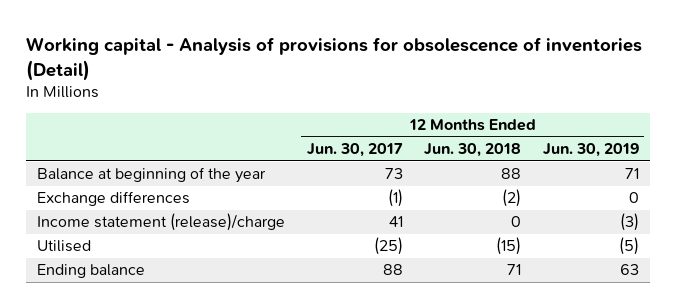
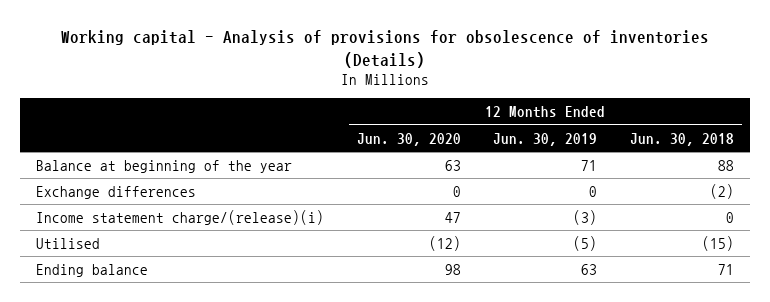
[26,37,643,81] Working capital - Analysis of provisions for obsolescence of inventories (Detail) -> [60,30,709,68] Working capital - Analysis of provisions for obsolescence of inventories (Details)
[306,143,403,158] Jun. 30, 2017 -> none
none -> [356,132,461,146] Jun. 30, 2020
[37,213,286,232] Income statement (release)/charge -> [36,209,325,225] Income statement charge/(release)(i)

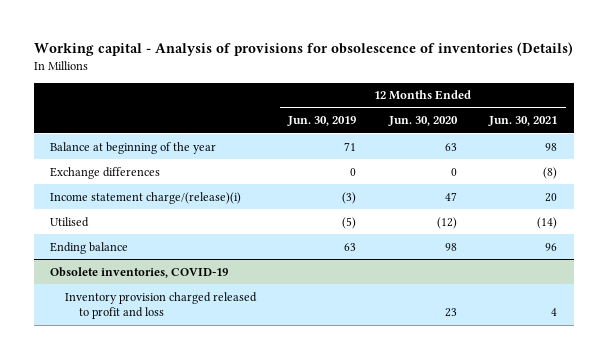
[629,132,734,146] Jun. 30, 2018 -> none
none -> [488,116,558,127] Jun. 30, 2021
none -> [50,266,229,278] Obsolete inventories, COVID-19
none -> [64,291,257,320] Inventory provision charged released to profit and loss

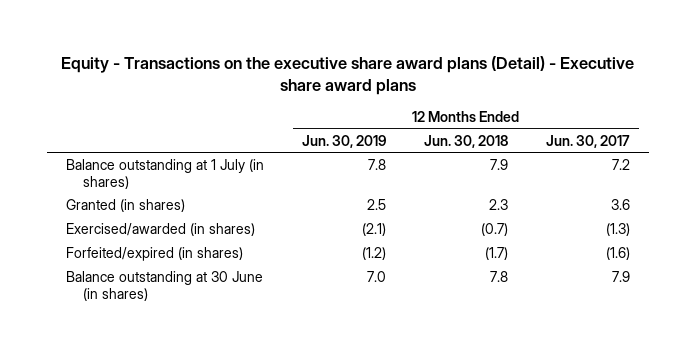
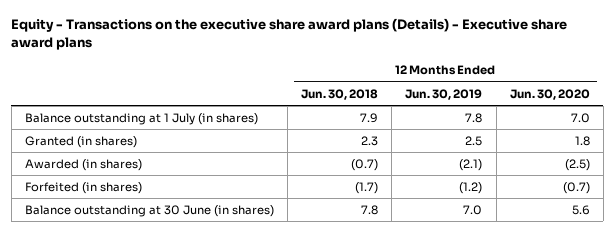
[61,56,635,96] Equity - Transactions on the executive share award plans (Detail) - Executive share award plans -> [11,18,568,50] Equity - Transactions on the executive share award plans (Details) - Executive share award plans
[545,134,630,148] Jun. 30, 2017 -> none
none -> [509,88,590,100] Jun. 30, 2020
[66,222,256,236] Exercised/awarded (in shares) -> [24,158,142,171] Awarded (in shares)
[66,246,244,261] Forfeited/expired (in shares) -> [24,181,142,194] Forfeited (in shares)

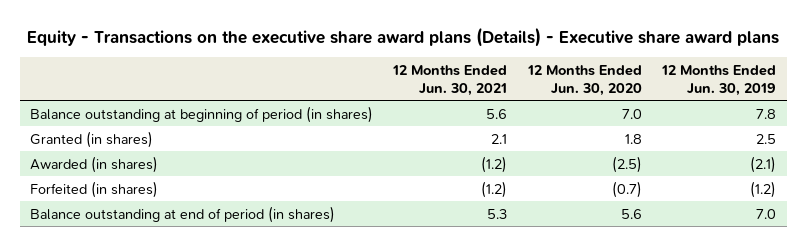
[301,88,379,100] Jun. 30, 2018 -> none
none -> [392,64,508,96] 12 Months Ended Jun. 30, 2021
[24,112,258,125] Balance outstanding at 1 July (in shares) -> [30,105,374,123] Balance outstanding at beginning of period (in shares)
[24,204,274,217] Balance outstanding at 30 June (in shares) -> [30,205,336,223] Balance outstanding at end of period (in shares)

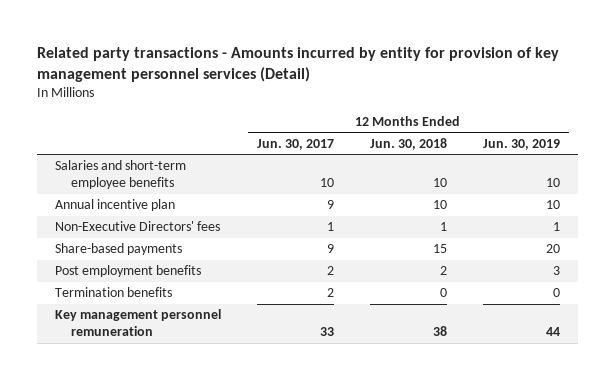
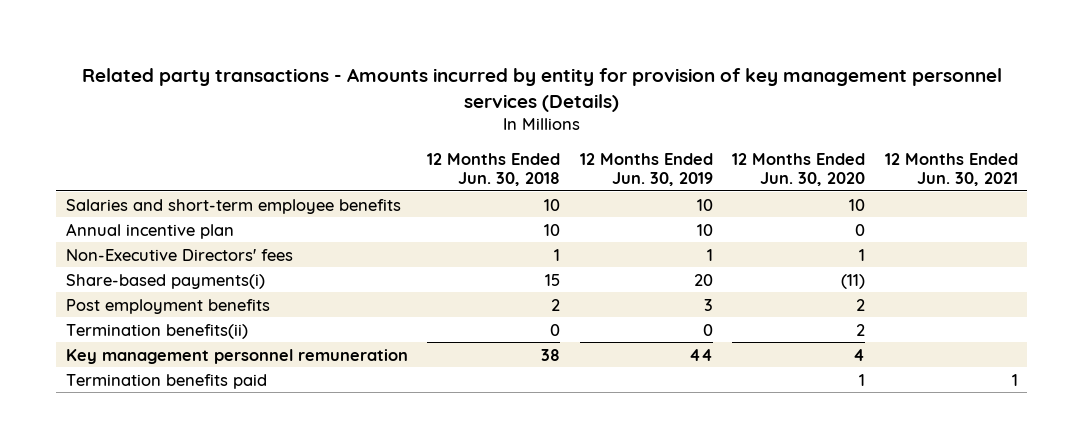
[36,47,559,83] Related party transactions - Amounts incurred by entity for provision of key management personnel services (Detail) -> [81,67,1002,112] Related party transactions - Amounts incurred by entity for provision of key management personnel services (Details)
[256,138,334,150] Jun. 30, 2017 -> none
none -> [732,153,866,187] 12 Months Ended Jun. 30, 2020
none -> [884,153,1018,187] 12 Months Ended Jun. 30, 2021
[54,243,182,256] Share-based payments -> [65,273,265,289] Share-based payments(i)
[54,287,172,298] Termination benefits -> [65,323,248,339] Termination benefits(ii)
none -> [65,373,267,389] Termination benefits paid

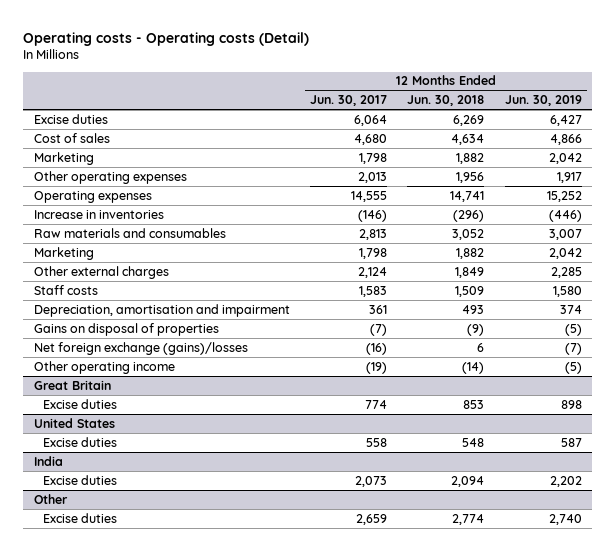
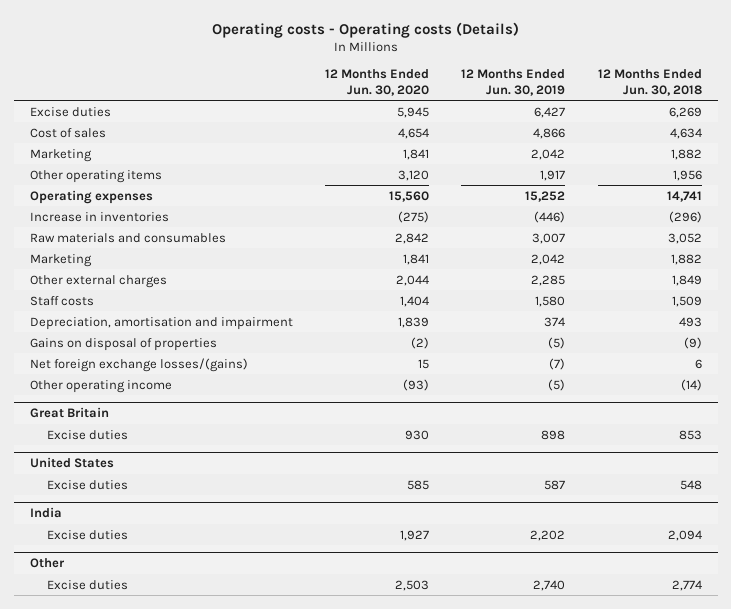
[23,31,310,46] Operating costs - Operating costs (Detail) -> [211,21,519,38] Operating costs - Operating costs (Details)
[309,95,387,107] Jun. 30, 2017 -> none
none -> [325,69,430,96] 12 Months Ended Jun. 30, 2020
[33,170,187,184] Other operating expenses -> [29,169,162,183] Other operating items
[33,341,248,355] Net foreign exchange (gains)/losses -> [29,357,248,372] Net foreign exchange losses/(gains)

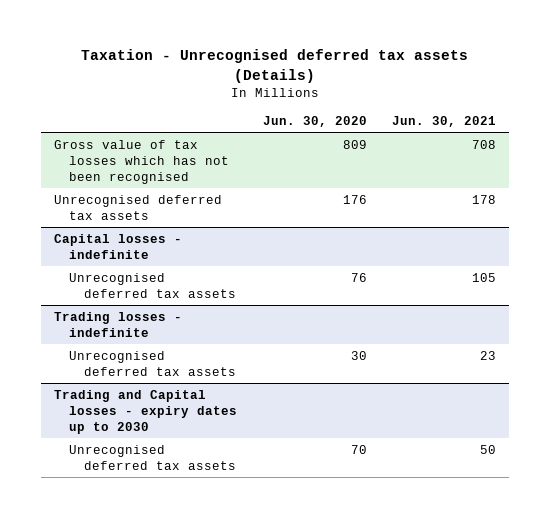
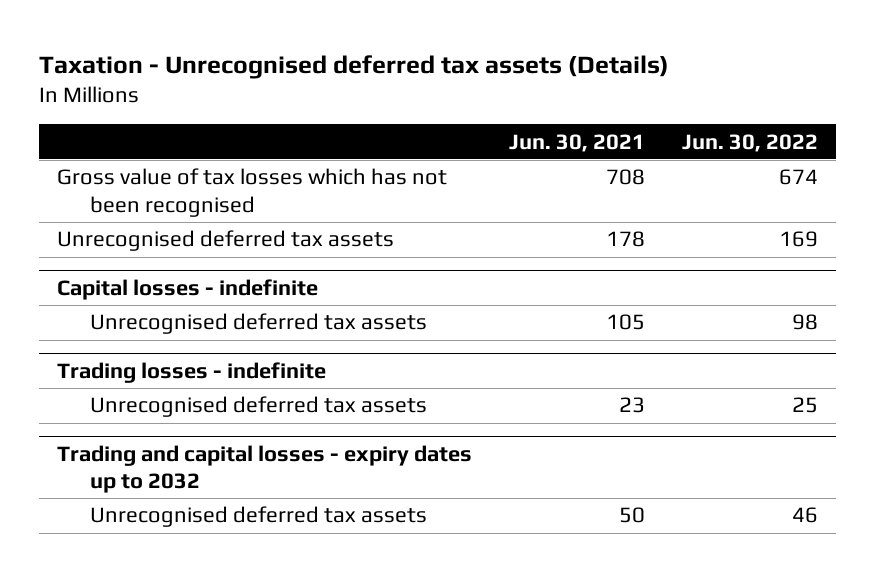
[262,115,367,127] Jun. 30, 2020 -> none
none -> [681,133,818,152] Jun. 30, 2022
[53,389,238,434] Trading and Capital losses - expiry dates up to 2030 -> [57,444,473,494] Trading and capital losses - expiry dates up to 2032

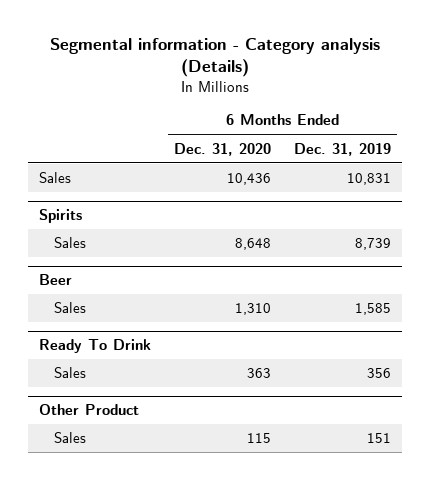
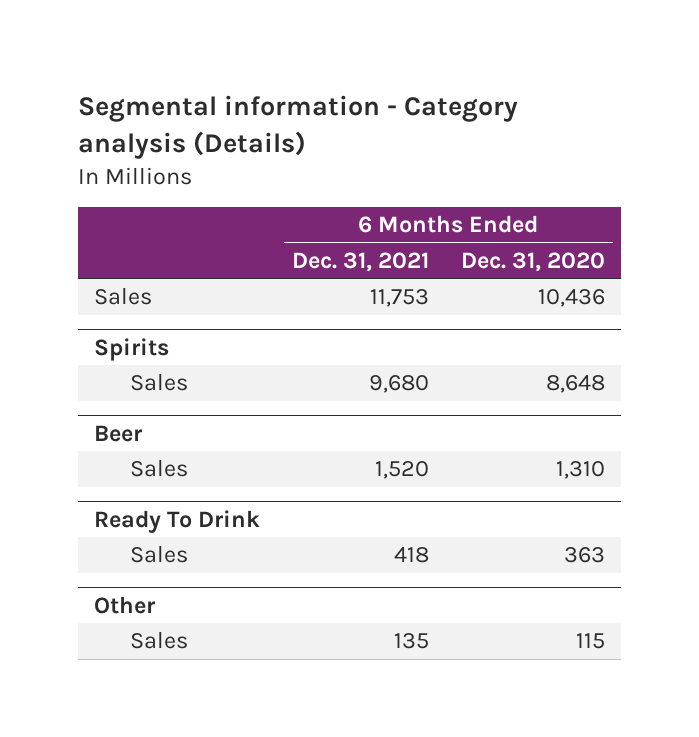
[294,142,392,156] Dec. 31, 2019 -> none
none -> [291,252,429,273] Dec. 31, 2021
[39,404,140,416] Other Product -> [94,595,157,614] Other

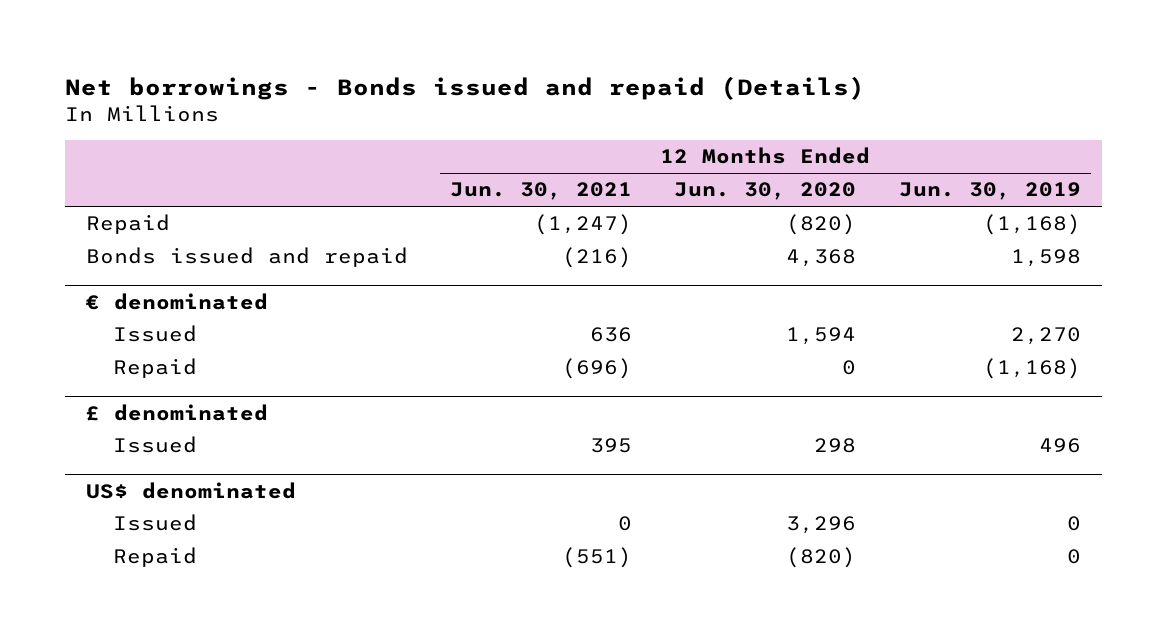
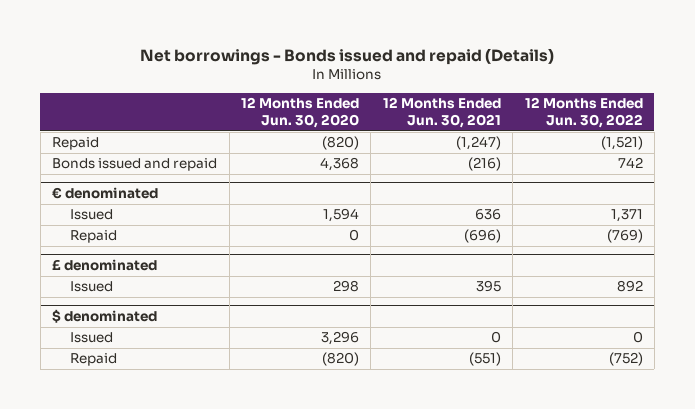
[898,182,1081,201] Jun. 30, 2019 -> none
none -> [524,96,643,129] 12 Months Ended Jun. 30, 2022
[85,481,296,499] US$ denominated -> [52,309,158,324] $ denominated

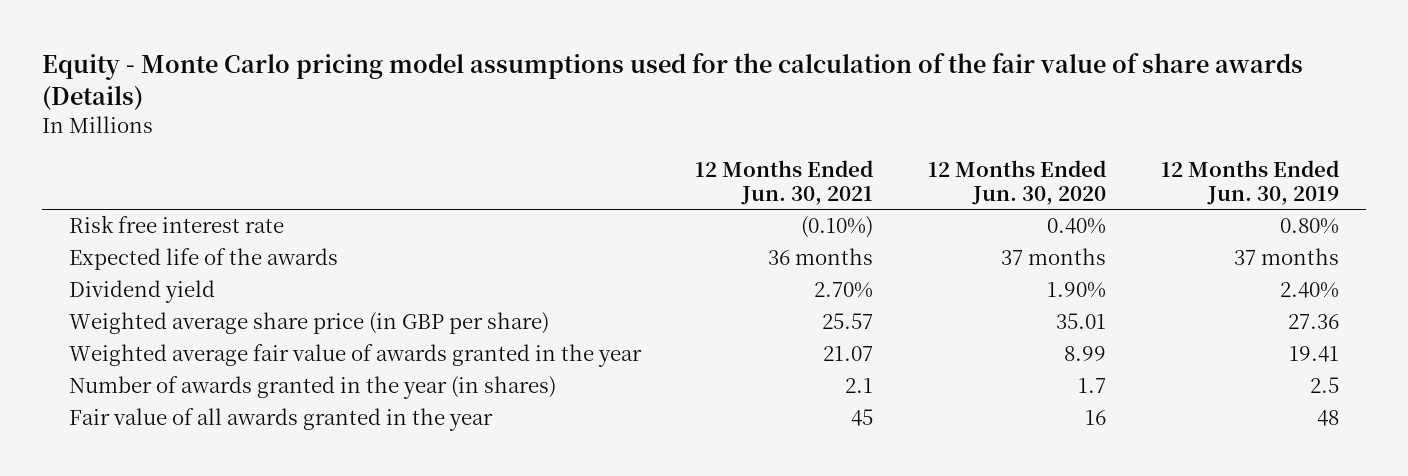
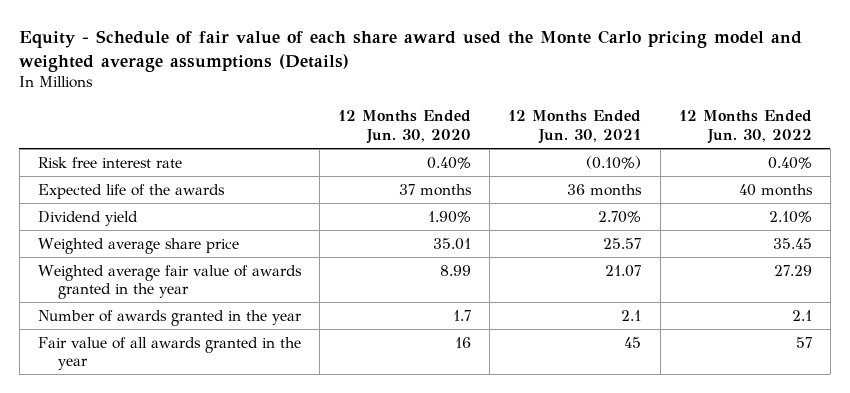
[41,53,1303,111] Equity - Monte Carlo pricing model assumptions used for the calculation of the fair value of share awards (Details) -> [19,30,803,72] Equity - Schedule of fair value of each share award used the Monte Carlo pricing model and weighted average assumptions (Details)
[1160,159,1339,205] 12 Months Ended Jun. 30, 2019 -> none
none -> [678,110,812,144] 12 Months Ended Jun. 30, 2022
[68,312,549,335] Weighted average share price (in GBP per share) -> [38,237,240,254] Weighted average share price
[68,376,556,400] Number of awards granted in the year (in shares) -> [38,309,303,326] Number of awards granted in the year

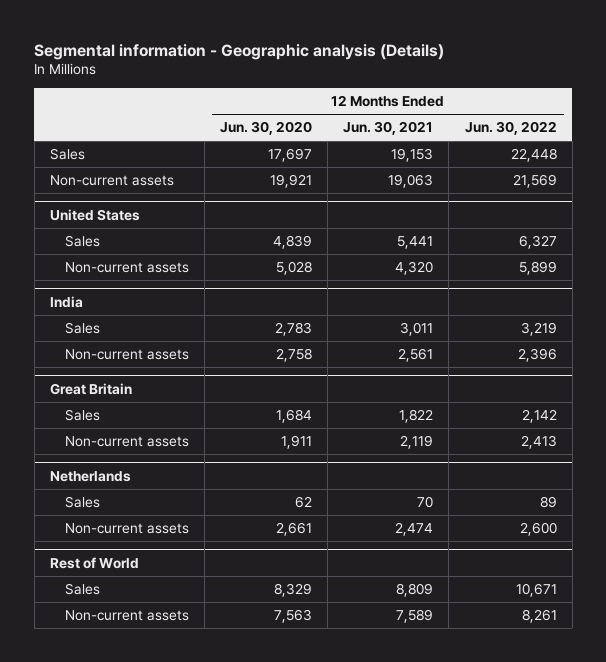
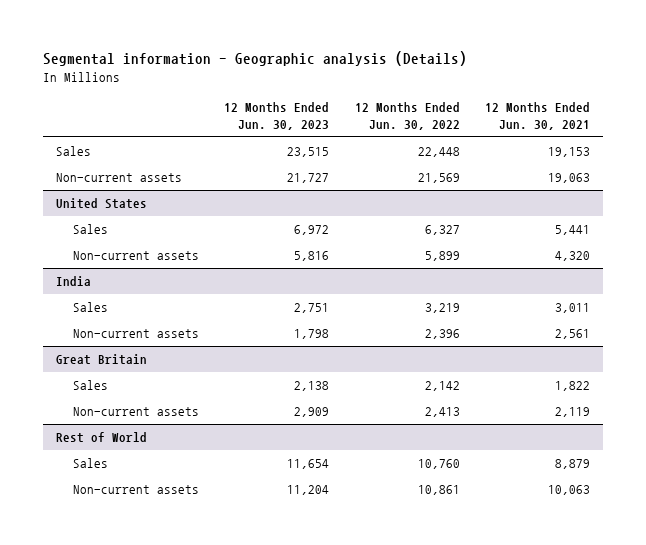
[220,121,313,136] Jun. 30, 2020 -> none
none -> [224,102,330,130] 12 Months Ended Jun. 30, 2023
[49,470,131,482] Netherlands -> none
[65,495,101,508] Sales -> none
[65,522,190,534] Non-current assets -> none
[396,582,434,597] 8,809 -> [554,459,590,470] 8,879
[515,582,557,597] 10,671 -> [417,459,460,470] 10,760
[396,608,434,623] 7,589 -> [547,485,590,496] 10,063
[521,608,557,623] 8,261 -> [417,485,460,496] 10,861

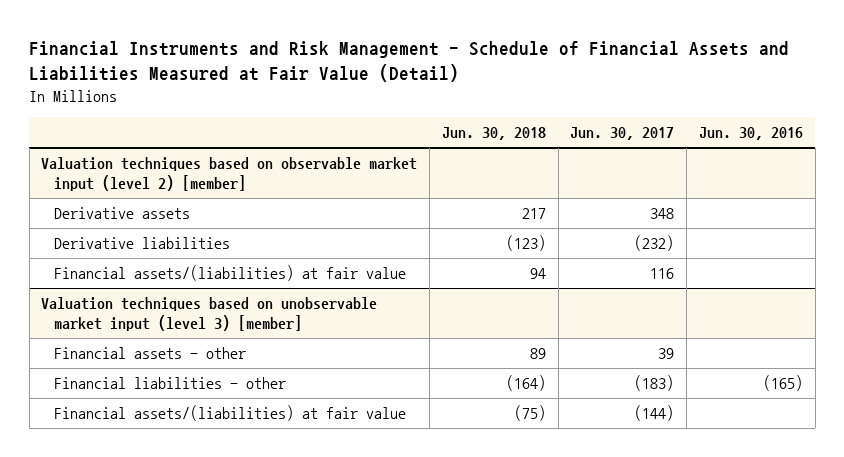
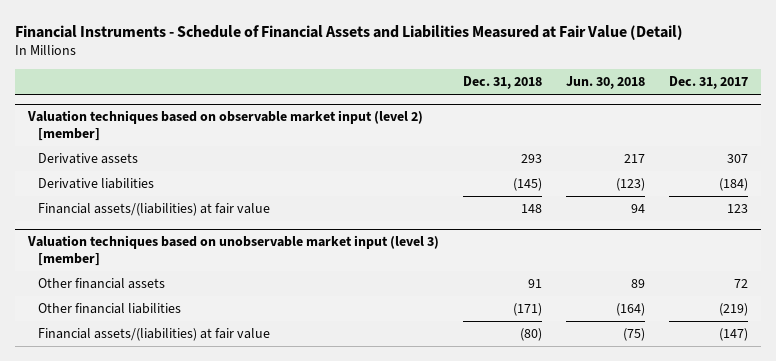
[29,41,790,83] Financial Instruments and Risk Management - Schedule of Financial Assets and Liabilities Measured at Fair Value (Detail) -> [15,24,684,40] Financial Instruments - Schedule of Financial Assets and Liabilities Measured at Fair Value (Detail)
[570,127,675,141] Jun. 30, 2017 -> none
[698,127,803,141] Jun. 30, 2016 -> none
none -> [462,76,542,90] Dec. 31, 2018
none -> [669,76,749,90] Dec. 31, 2017
[53,347,246,360] Financial assets - other -> [37,278,165,290] Other financial assets
[53,377,286,390] Financial liabilities - other -> [37,303,181,315] Other financial liabilities

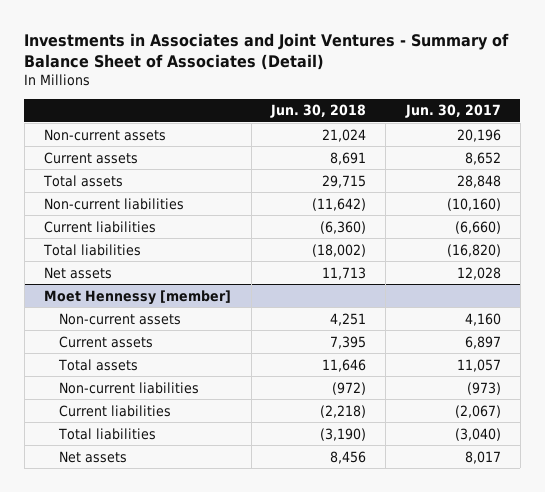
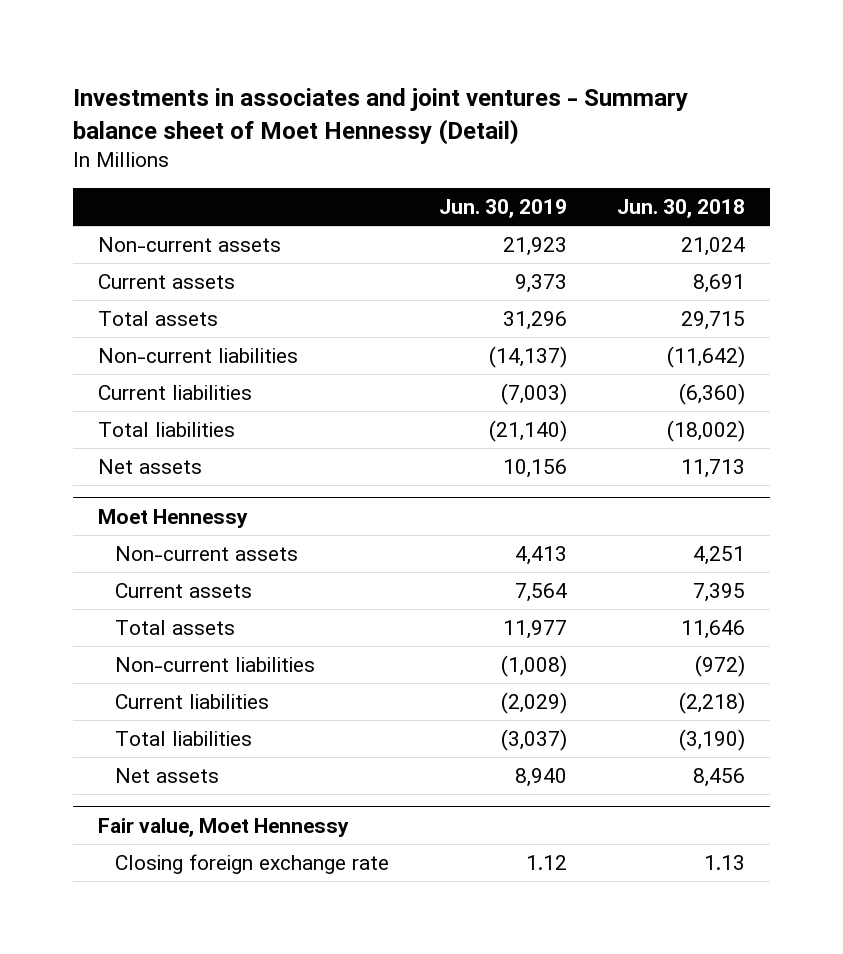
[24,32,510,70] Investments in Associates and Joint Ventures - Summary of Balance Sheet of Associates (Detail) -> [73,88,689,145] Investments in associates and joint ventures - Summary balance sheet of Moet Hennessy (Detail)
[404,104,501,119] Jun. 30, 2017 -> none
none -> [439,199,568,219] Jun. 30, 2019
[44,289,232,305] Moet Hennessy [member] -> [98,508,249,528] Moet Hennessy
none -> [98,817,350,837] Fair value, Moet Hennessy
none -> [115,853,390,874] Closing foreign exchange rate

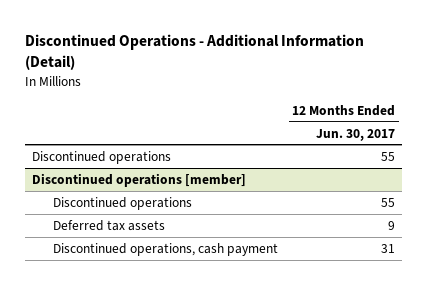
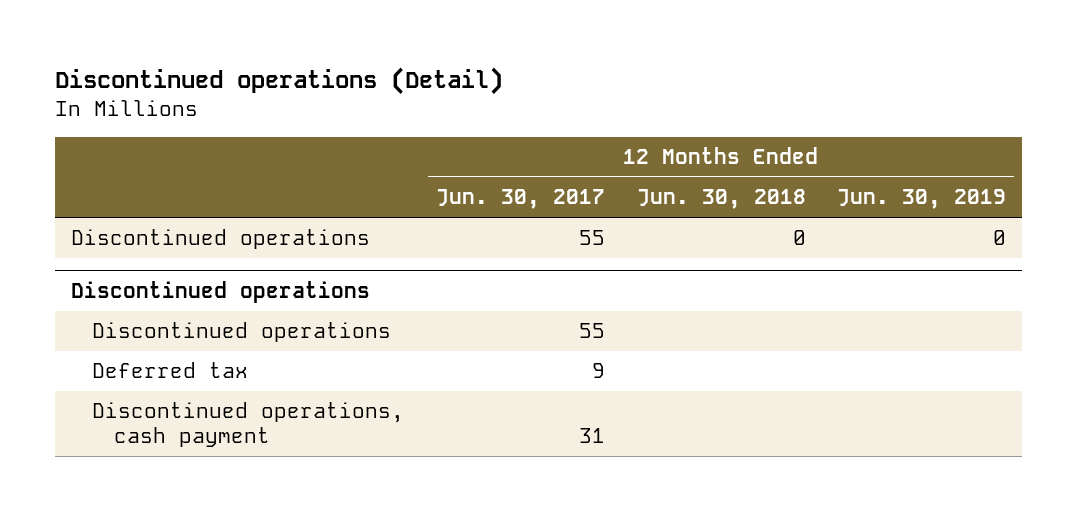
[25,34,365,71] Discontinued Operations - Additional Information (Detail) -> [55,66,504,95] Discontinued operations (Detail)
none -> [636,189,806,210] Jun. 30, 2018
none -> [837,189,1007,210] Jun. 30, 2019
[32,172,247,187] Discontinued operations [member] -> [71,280,371,303] Discontinued operations
[53,219,166,231] Deferred tax assets -> [92,362,249,379] Deferred tax

